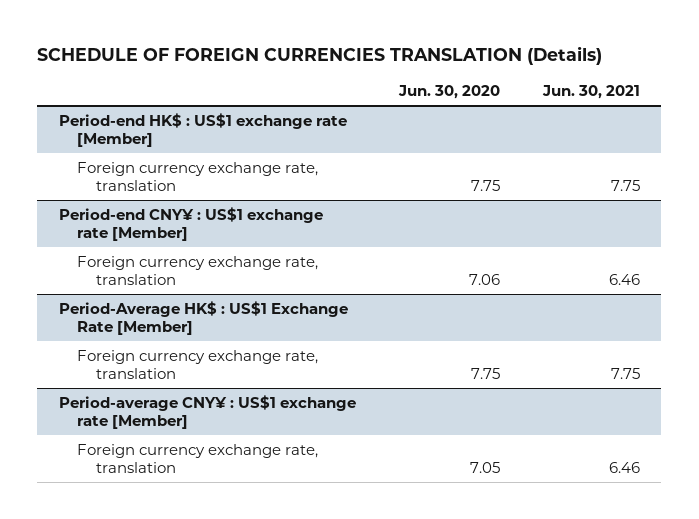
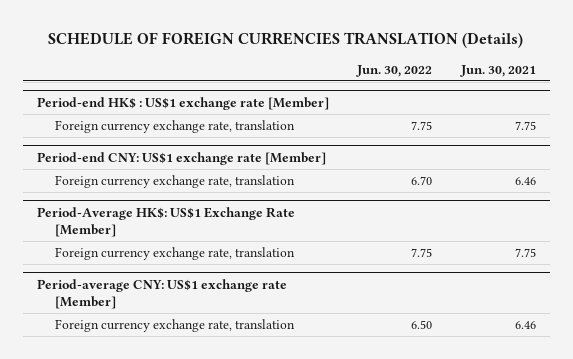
[397,84,500,99] Jun. 30, 2020 -> none
none -> [356,64,433,77] Jun. 30, 2022
[58,206,323,241] Period-end CNY¥ : US$1 exchange rate [Member] -> [37,151,327,165] Period-end CNY: US$1 exchange rate [Member]
[58,300,348,335] Period-Average HK$ : US$1 Exchange Rate [Member] -> [37,206,296,238] Period-Average HK$: US$1 Exchange Rate [Member]
[58,394,356,429] Period-average CNY¥ : US$1 exchange rate [Member] -> [37,278,288,310] Period-average CNY: US$1 exchange rate [Member]

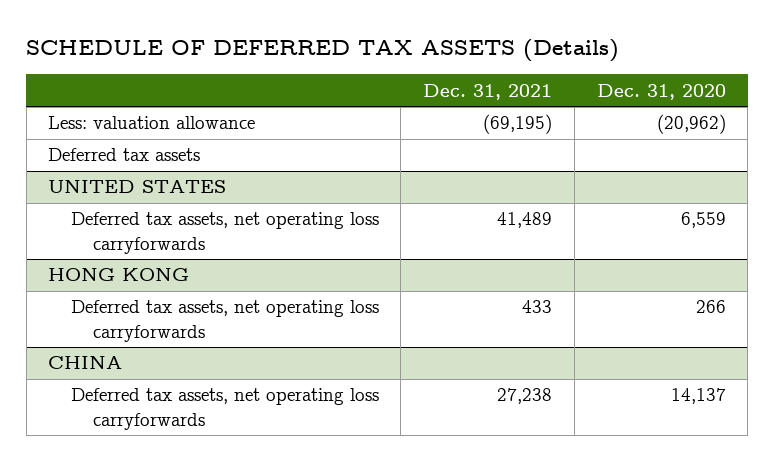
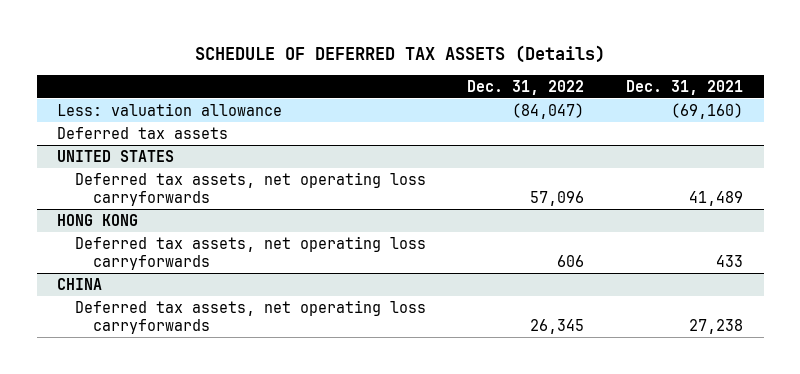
[596,83,726,100] Dec. 31, 2020 -> none
none -> [467,79,585,95] Dec. 31, 2022
[483,114,553,135] (69,195) -> [670,102,743,119] (69,160)

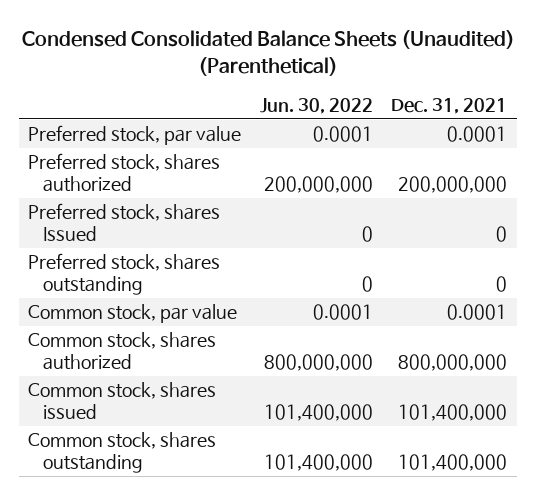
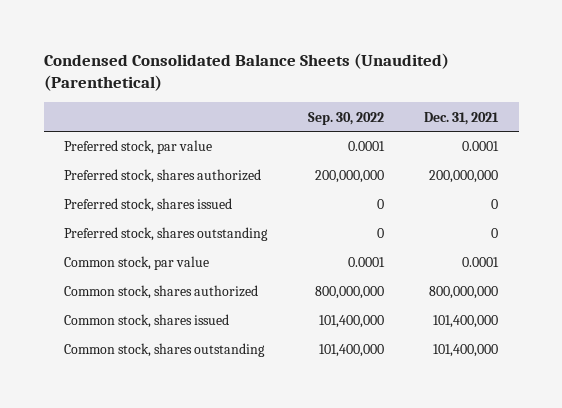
[259,97,373,114] Jun. 30, 2022 -> none
none -> [307,111,384,125] Sep. 30, 2022
[28,203,221,241] Preferred stock, shares Issued -> [64,198,233,213] Preferred stock, shares issued

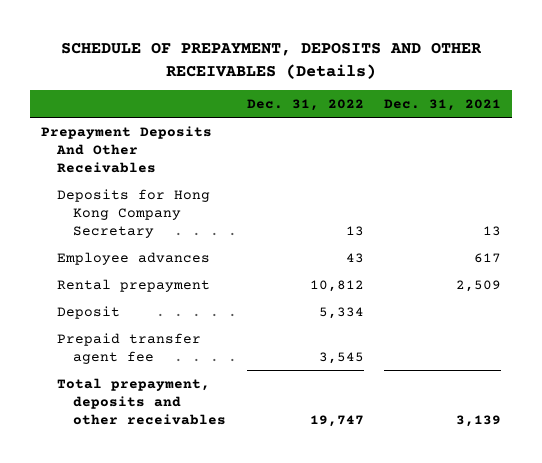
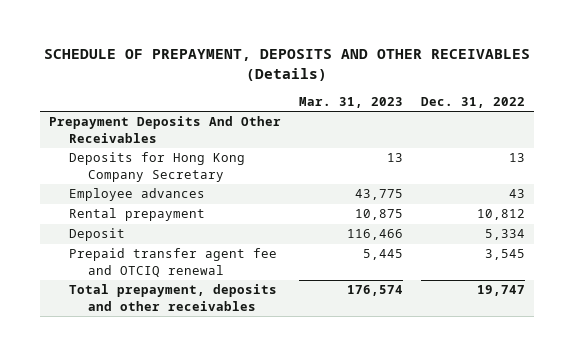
[384,99,502,112] Dec. 31, 2021 -> none
none -> [298,96,403,108] Mar. 31, 2023
[56,332,201,364] Prepaid transfer agent fee -> [68,248,277,277] Prepaid transfer agent fee and OTCIQ renewal

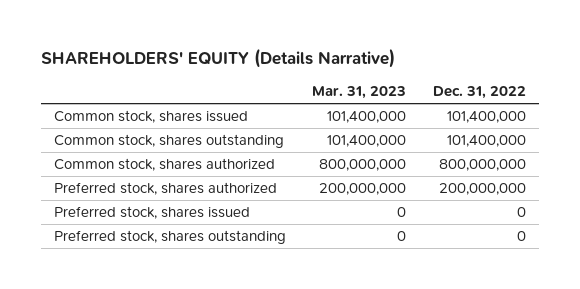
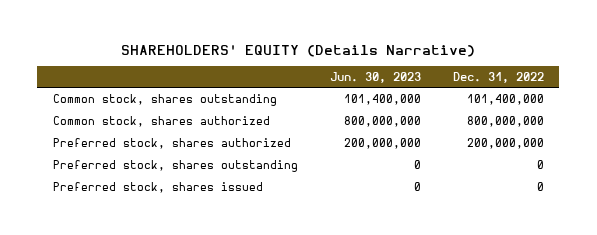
[312,85,407,99] Mar. 31, 2023 -> none
none -> [329,71,421,83] Jun. 30, 2023
[53,110,248,124] Common stock, shares issued -> none
[53,206,250,220] Preferred stock, shares issued -> [53,182,264,194] Preferred stock, shares issued

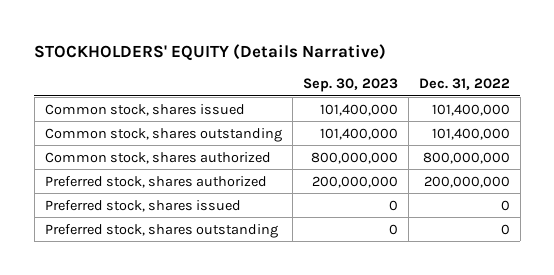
[121,44,476,57] SHAREHOLDERS' EQUITY (Details Narrative) -> [34,43,387,61] STOCKHOLDERS' EQUITY (Details Narrative)
[329,71,421,83] Jun. 30, 2023 -> none
none -> [302,78,398,93] Sep. 30, 2023
none -> [44,103,245,116] Common stock, shares issued
[53,160,299,173] Preferred stock, shares outstanding -> [44,223,278,238] Preferred stock, shares outstanding

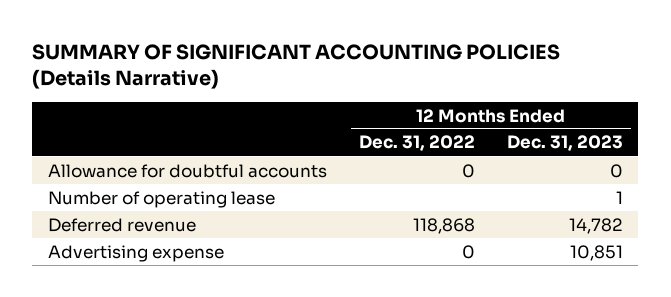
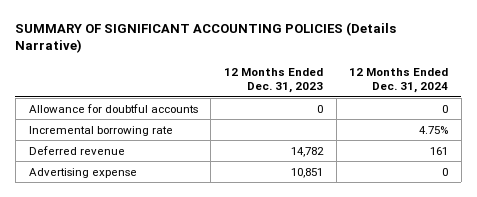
[358,135,475,152] Dec. 31, 2022 -> none
none -> [349,68,449,94] 12 Months Ended Dec. 31, 2024
[48,190,276,208] Number of operating lease -> none
none -> [28,125,173,136] Incremental borrowing rate

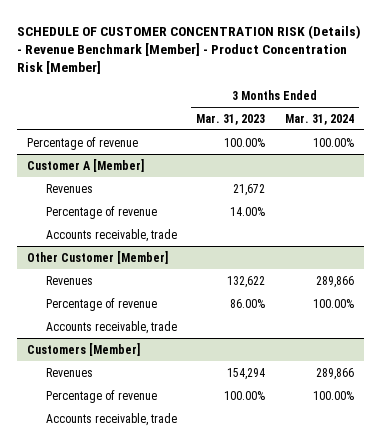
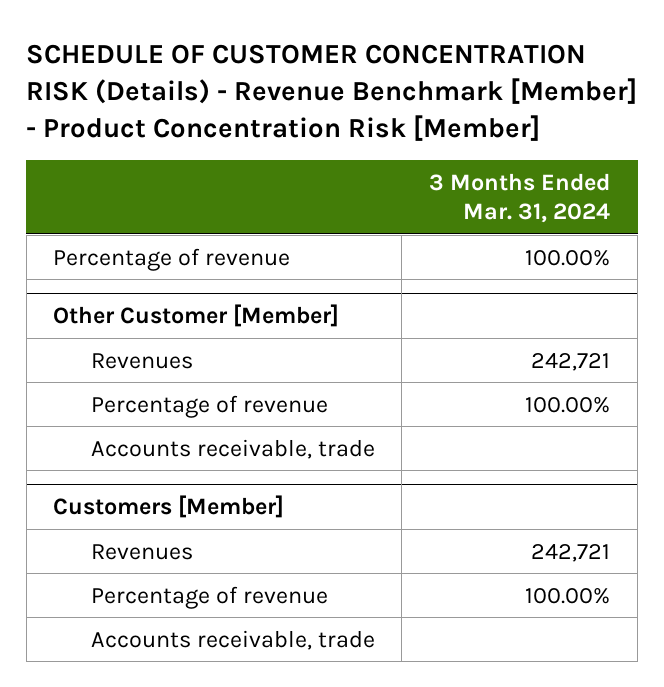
[196,113,266,125] Mar. 31, 2023 -> none
[27,158,145,172] Customer A [Member] -> none
[45,183,93,193] Revenues -> none
[45,205,157,219] Percentage of revenue -> none
[45,228,177,242] Accounts receivable, trade -> none
[316,275,355,288] 289,866 -> [531,352,611,371] 242,721
[316,367,355,380] 289,866 -> [531,543,611,562] 242,721

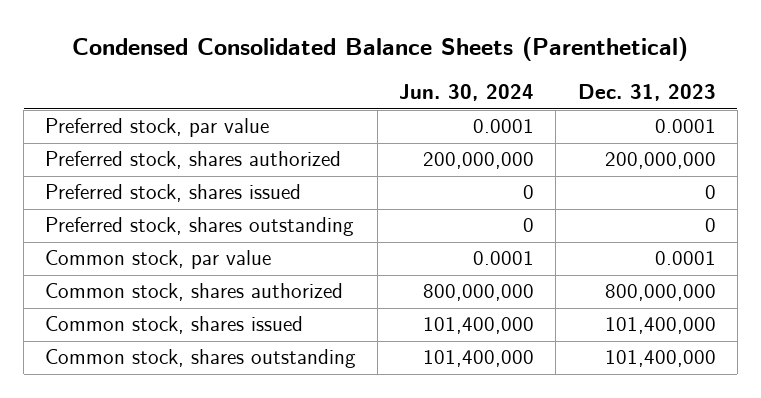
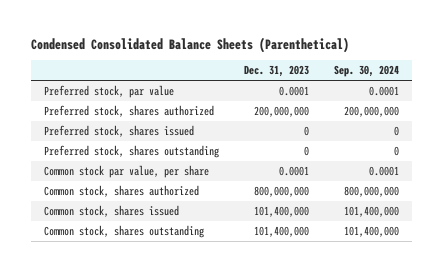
[399,84,535,102] Jun. 30, 2024 -> none
none -> [334,65,400,78] Sep. 30, 2024
[45,250,272,270] Common stock, par value -> [43,165,209,179] Common stock par value, per share

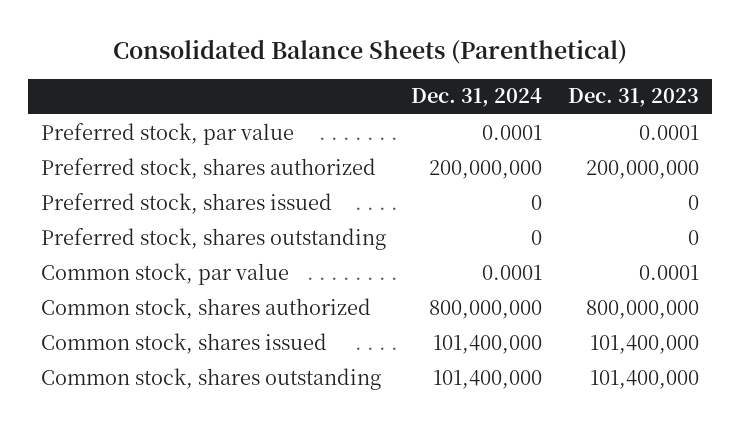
[30,36,349,53] Condensed Consolidated Balance Sheets (Parenthetical) -> [112,38,627,64] Consolidated Balance Sheets (Parenthetical)
[334,65,400,78] Sep. 30, 2024 -> none
none -> [411,88,543,108] Dec. 31, 2024
[43,165,209,179] Common stock par value, per share -> [40,262,289,285] Common stock, par value

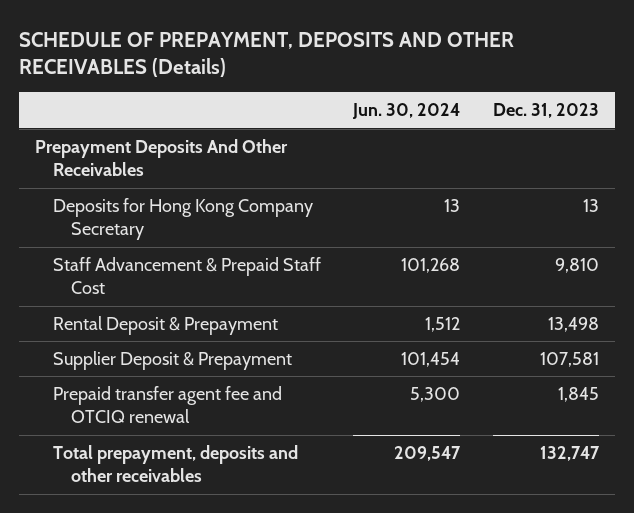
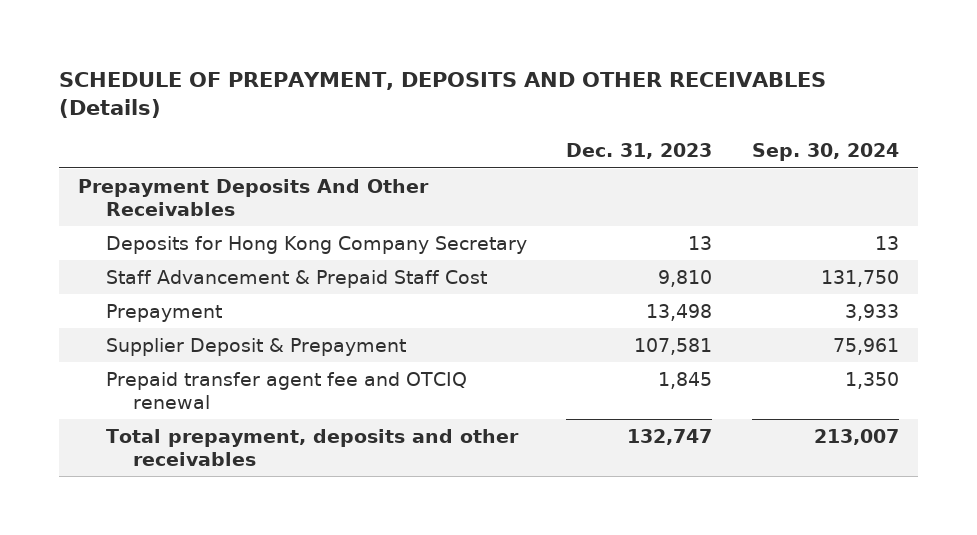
[352,103,461,120] Jun. 30, 2024 -> none
none -> [751,143,899,162] Sep. 30, 2024
[53,315,279,335] Rental Deposit & Prepayment -> [105,303,222,322] Prepayment

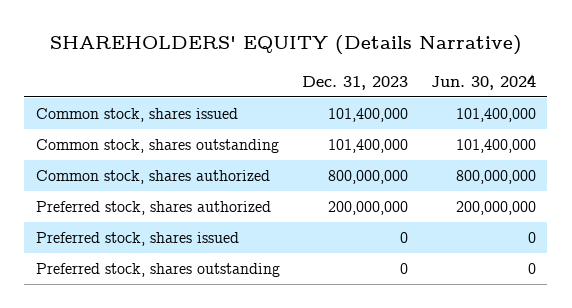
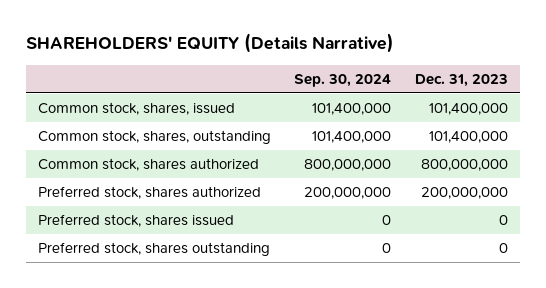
[431,73,537,90] Jun. 30, 2024 -> none
none -> [294,73,392,87] Sep. 30, 2024
[35,108,238,123] Common stock, shares issued -> [37,102,235,116] Common stock, shares, issued
[35,139,279,154] Common stock, shares outstanding -> [37,130,271,145] Common stock, shares, outstanding

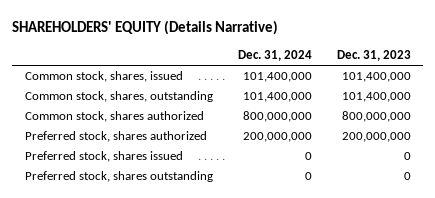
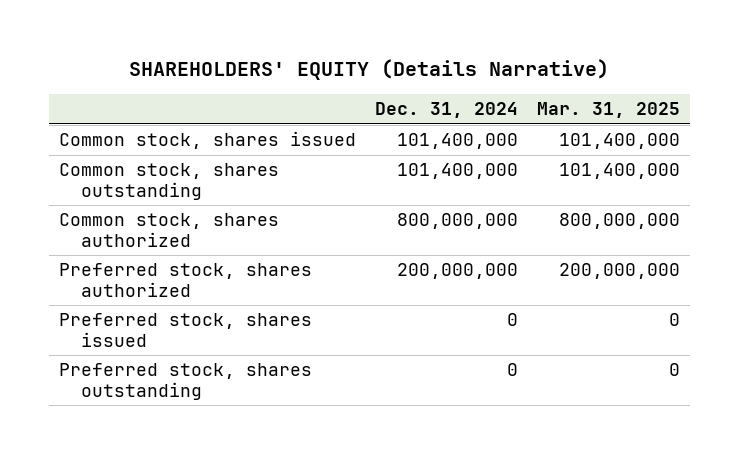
[336,50,411,62] Dec. 31, 2023 -> none
none -> [537,102,681,119] Mar. 31, 2025
[24,71,183,83] Common stock, shares, issued -> [58,131,356,150] Common stock, shares issued
[24,91,213,103] Common stock, shares, outstanding -> [58,163,279,200] Common stock, shares outstanding

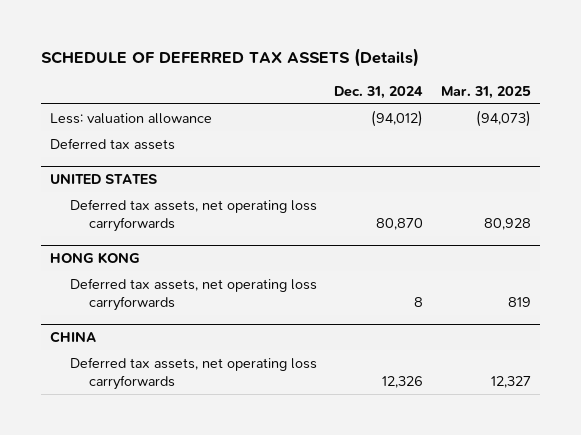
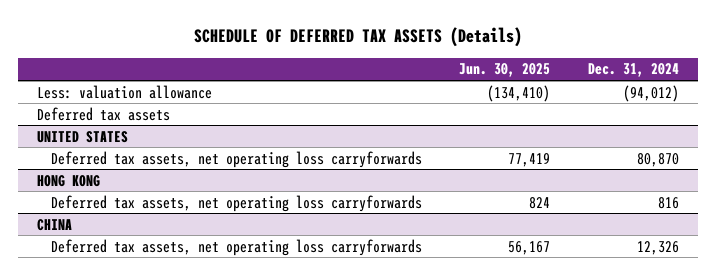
[441,85,532,99] Mar. 31, 2025 -> none
none -> [459,63,551,78] Jun. 30, 2025
[414,296,424,307] 8 -> [658,196,680,209] 816

